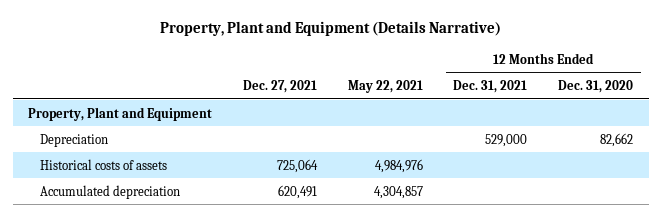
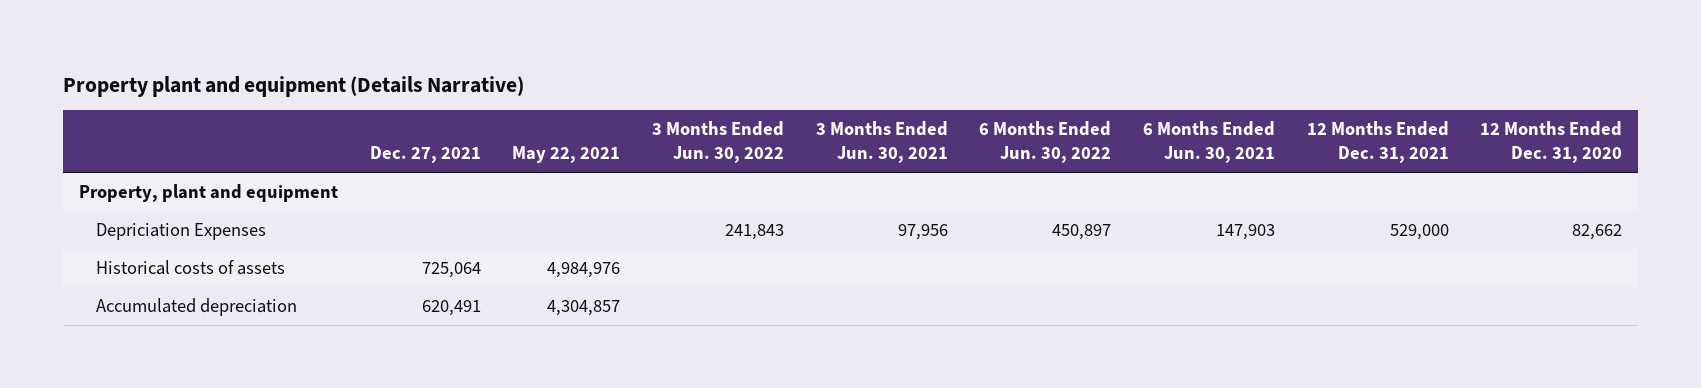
[159,21,501,37] Property, Plant and Equipment (Details Narrative) -> [63,75,525,97] Property plant and equipment (Details Narrative)
none -> [651,121,784,164] 3 Months Ended Jun. 30, 2022
none -> [815,121,948,164] 3 Months Ended Jun. 30, 2021
none -> [979,121,1112,164] 6 Months Ended Jun. 30, 2022
none -> [1142,121,1275,164] 6 Months Ended Jun. 30, 2021
[28,106,213,121] Property, Plant and Equipment -> [78,183,338,202] Property, plant and equipment
[39,133,108,147] Depreciation -> [96,222,267,240] Depriciation Expenses

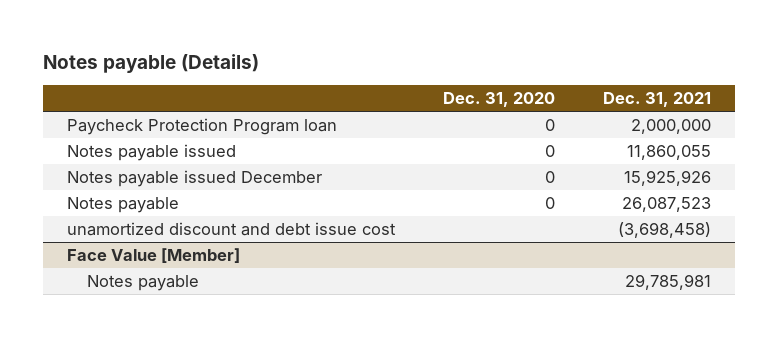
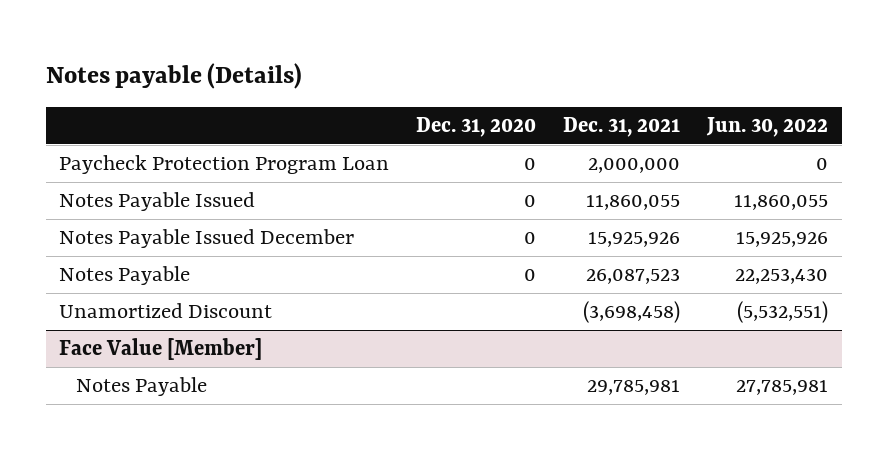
none -> [706,116,829,137] Jun. 30, 2022
[66,118,337,136] Paycheck Protection Program loan -> [59,155,390,175] Paycheck Protection Program Loan
[66,144,236,162] Notes payable issued -> [59,192,256,212] Notes Payable Issued
[66,170,322,188] Notes payable issued December -> [59,229,355,249] Notes Payable Issued December
[66,197,179,214] Notes payable -> [59,266,191,286] Notes Payable
[66,222,396,237] unamortized discount and debt issue cost -> [59,303,273,319] Unamortized Discount
[86,275,199,292] Notes payable -> [75,377,207,397] Notes Payable

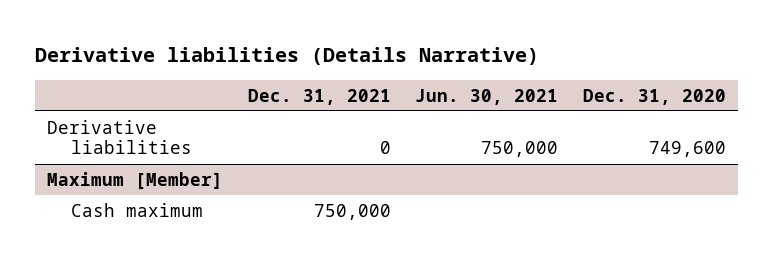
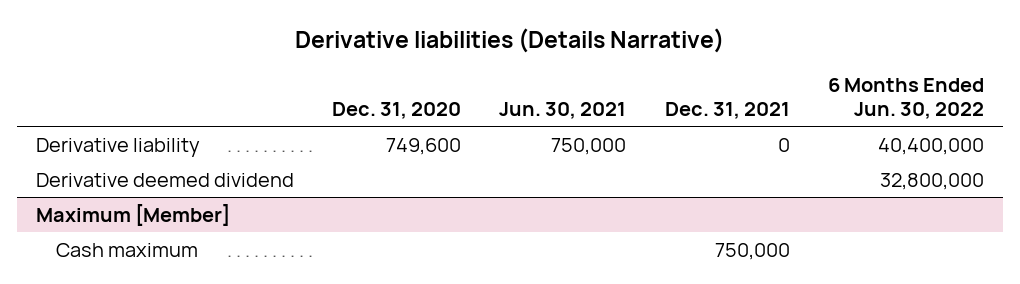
none -> [827,78,984,120] 6 Months Ended Jun. 30, 2022
[47,119,193,155] Derivative liabilities -> [35,137,200,157] Derivative liability
none -> [35,172,294,187] Derivative deemed dividend

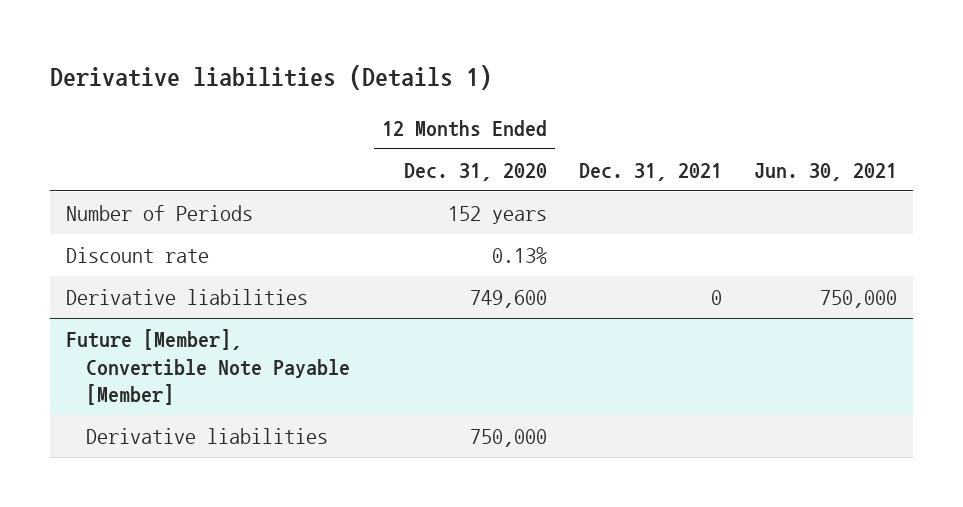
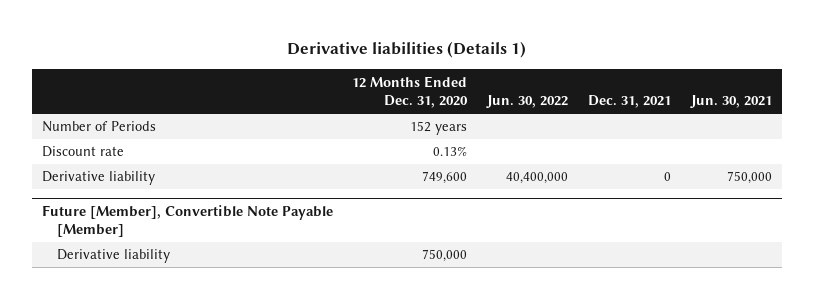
none -> [486,95,569,109] Jun. 30, 2022
[66,288,309,305] Derivative liabilities -> [41,171,155,186] Derivative liability
[86,427,329,444] Derivative liabilities -> [56,249,170,264] Derivative liability

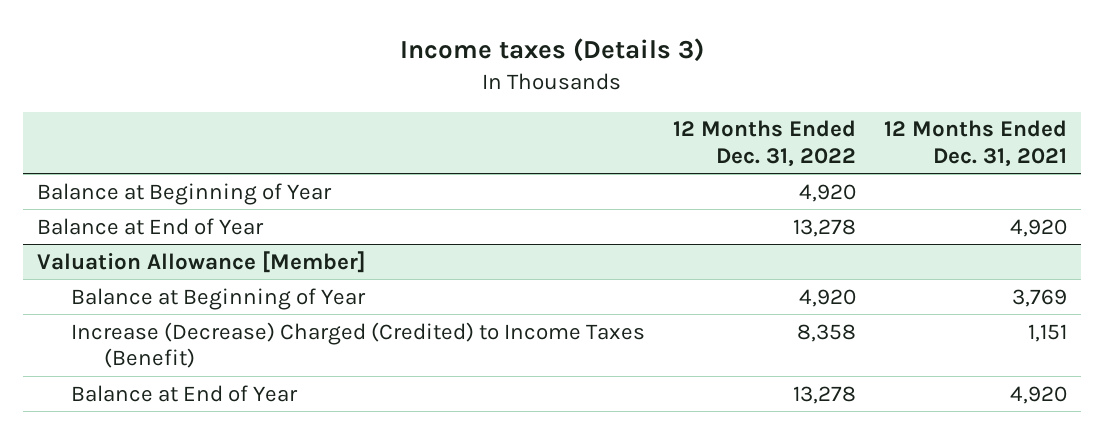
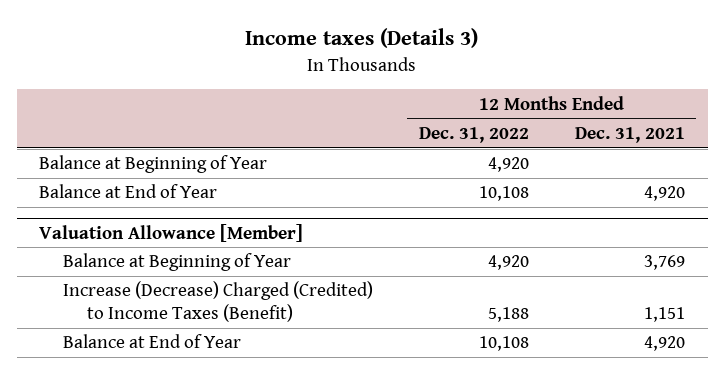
[792,218,856,237] 13,278 -> [478,186,529,202] 10,108
[796,323,856,342] 8,358 -> [487,306,529,322] 5,188
[792,385,856,404] 13,278 -> [478,336,529,352] 10,108

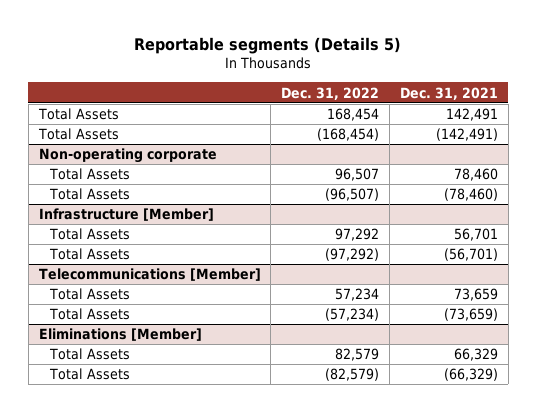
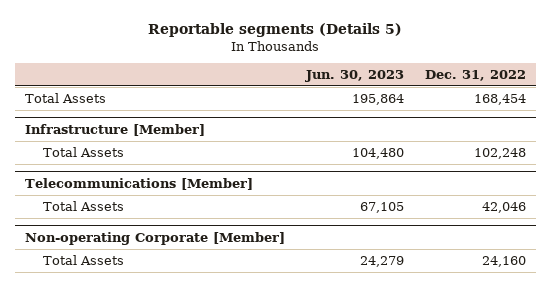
[400,86,499,100] Dec. 31, 2021 -> none
none -> [304,69,404,82] Jun. 30, 2023
[37,128,119,141] Total Assets -> none
[38,148,217,164] Non-operating corporate -> none
[48,168,130,181] Total Assets -> none
[48,188,130,201] Total Assets -> none
[48,248,130,261] Total Assets -> none
[335,228,380,242] 97,292 -> [473,147,526,159] 102,248
[38,328,202,342] Eliminations [Member] -> none
[48,348,130,361] Total Assets -> none
[48,368,130,381] Total Assets -> none
[335,288,380,302] 57,234 -> [481,201,526,213] 42,046
none -> [25,231,286,245] Non-operating Corporate [Member]
[325,308,380,322] (57,234) -> [481,255,526,267] 24,160

